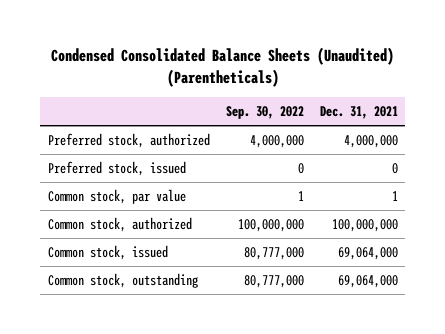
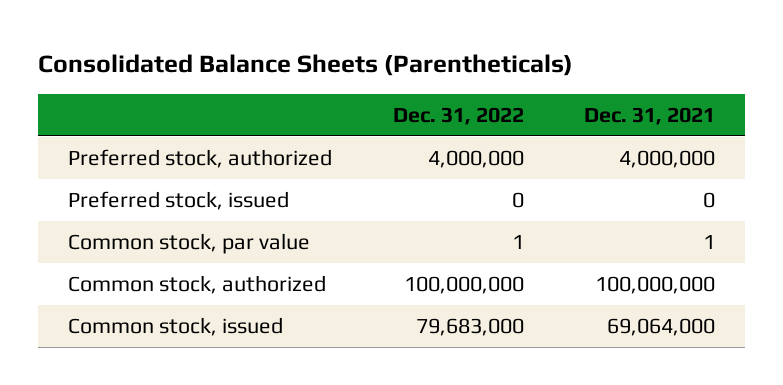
[50,47,394,88] Condensed Consolidated Balance Sheets (Unaudited) (Parentheticals) -> [38,53,574,76] Consolidated Balance Sheets (Parentheticals)
[225,106,304,120] Sep. 30, 2022 -> none
none -> [392,106,524,125] Dec. 31, 2022
[47,273,198,289] Common stock, outstanding -> none

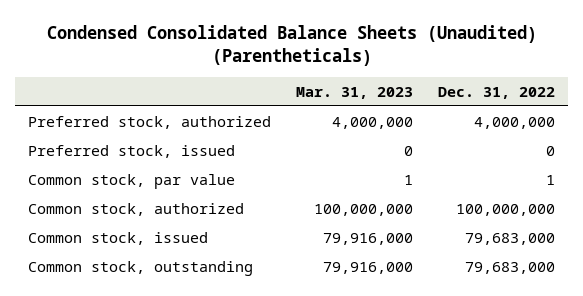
[38,53,574,76] Consolidated Balance Sheets (Parentheticals) -> [46,24,537,66] Condensed Consolidated Balance Sheets (Unaudited) (Parentheticals)
[583,106,715,125] Dec. 31, 2021 -> none
none -> [296,86,414,99] Mar. 31, 2023
none -> [27,260,253,276] Common stock, outstanding

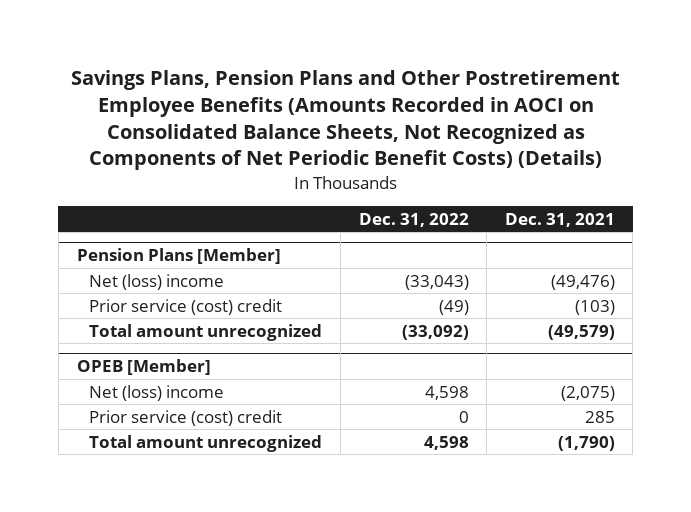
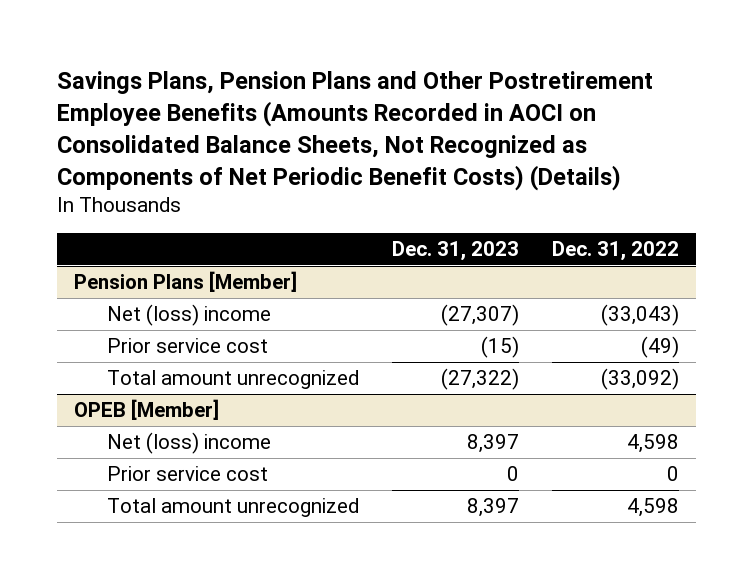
[504,212,615,227] Dec. 31, 2021 -> none
none -> [391,241,519,262] Dec. 31, 2023
[89,298,283,315] Prior service (cost) credit -> [106,338,268,354] Prior service cost
[89,409,283,426] Prior service (cost) credit -> [106,466,268,482] Prior service cost

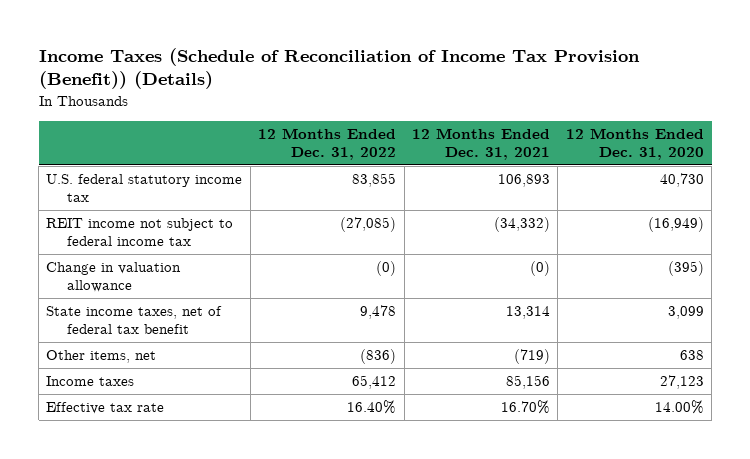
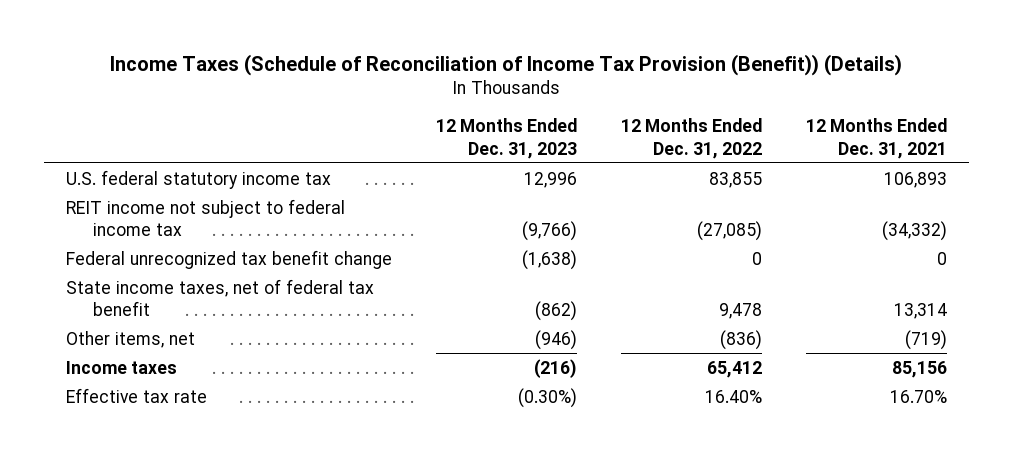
[565,127,704,160] 12 Months Ended Dec. 31, 2020 -> none
none -> [435,118,577,159] 12 Months Ended Dec. 31, 2023
[46,262,182,293] Change in valuation allowance -> none
none -> [65,249,392,269] Federal unrecognized tax benefit change

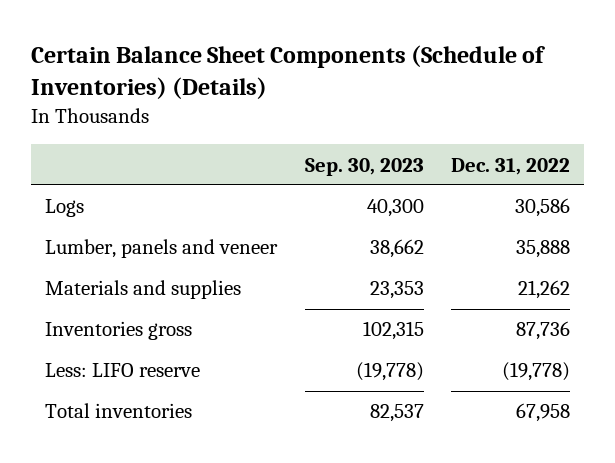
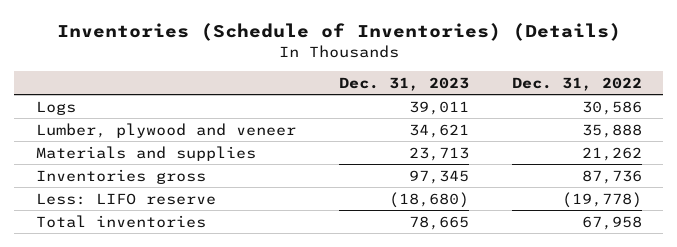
[31,45,546,100] Certain Balance Sheet Components (Schedule of Inventories) (Details) -> [56,22,621,41] Inventories (Schedule of Inventories) (Details)
[304,157,424,176] Sep. 30, 2023 -> none
none -> [338,76,469,91] Dec. 31, 2023
[45,239,279,259] Lumber, panels and veneer -> [35,122,296,138] Lumber, plywood and veneer

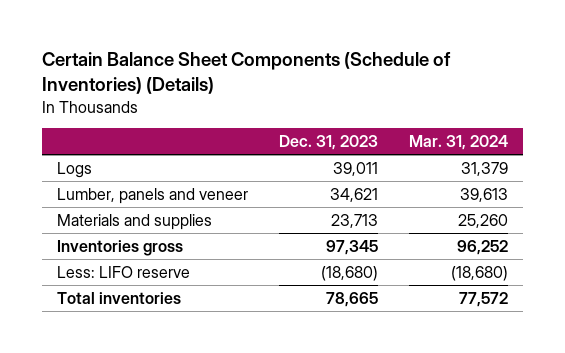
[56,22,621,41] Inventories (Schedule of Inventories) (Details) -> [41,52,451,95] Certain Balance Sheet Components (Schedule of Inventories) (Details)
[511,76,642,91] Dec. 31, 2022 -> none
none -> [408,135,508,151] Mar. 31, 2024
[35,122,296,138] Lumber, plywood and veneer -> [57,187,249,204] Lumber, panels and veneer

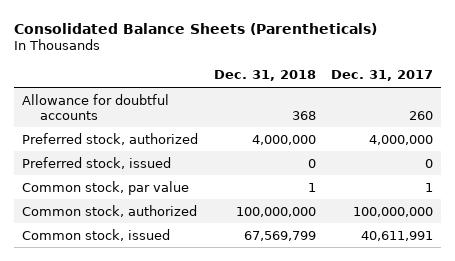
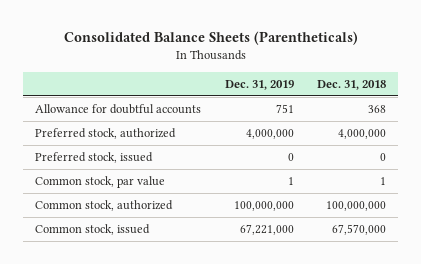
[331,70,434,82] Dec. 31, 2017 -> none
none -> [224,79,294,90] Dec. 31, 2019
[243,230,316,241] 67,569,799 -> [332,224,387,236] 67,570,000

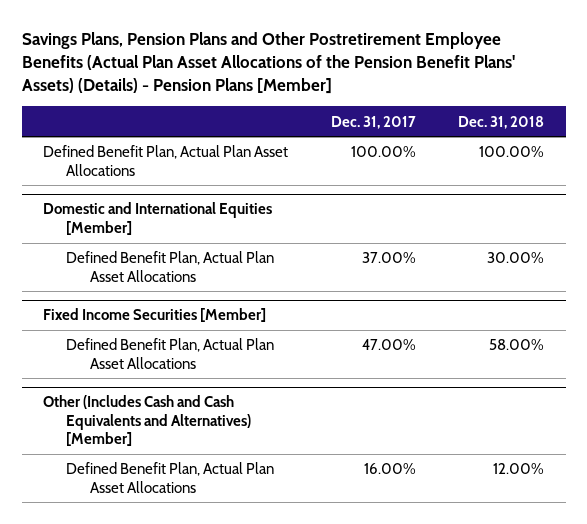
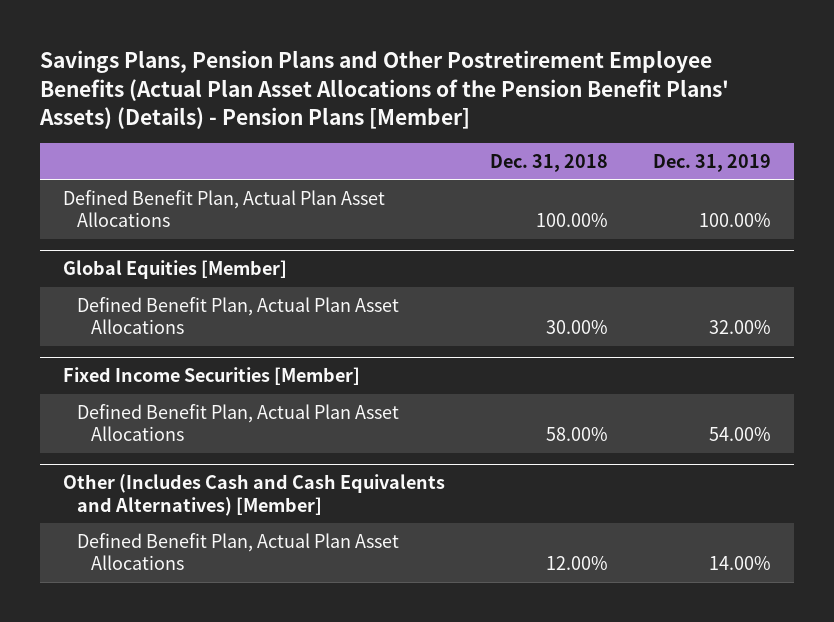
[330,115,416,129] Dec. 31, 2017 -> none
none -> [653,153,772,172] Dec. 31, 2019
[42,202,272,235] Domestic and International Equities [Member] -> [62,260,287,280] Global Equities [Member]

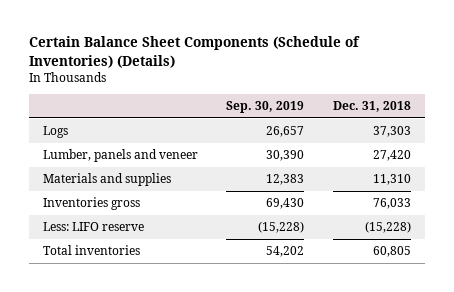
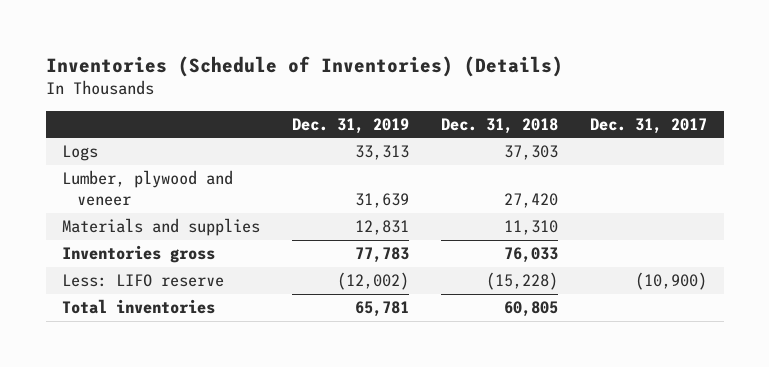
[29,36,361,68] Certain Balance Sheet Components (Schedule of Inventories) (Details) -> [45,55,563,77] Inventories (Schedule of Inventories) (Details)
[226,100,305,113] Sep. 30, 2019 -> none
none -> [292,117,410,134] Dec. 31, 2019
none -> [590,117,708,134] Dec. 31, 2017
[43,149,199,163] Lumber, panels and veneer -> [61,170,233,207] Lumber, plywood and veneer

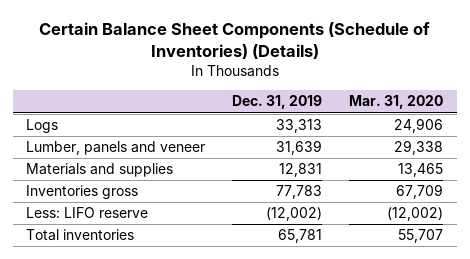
[45,55,563,77] Inventories (Schedule of Inventories) (Details) -> [38,21,430,59] Certain Balance Sheet Components (Schedule of Inventories) (Details)
[441,117,559,134] Dec. 31, 2018 -> none
[590,117,708,134] Dec. 31, 2017 -> none
none -> [349,95,444,110] Mar. 31, 2020
[61,170,233,207] Lumber, plywood and veneer -> [26,141,206,156] Lumber, panels and veneer

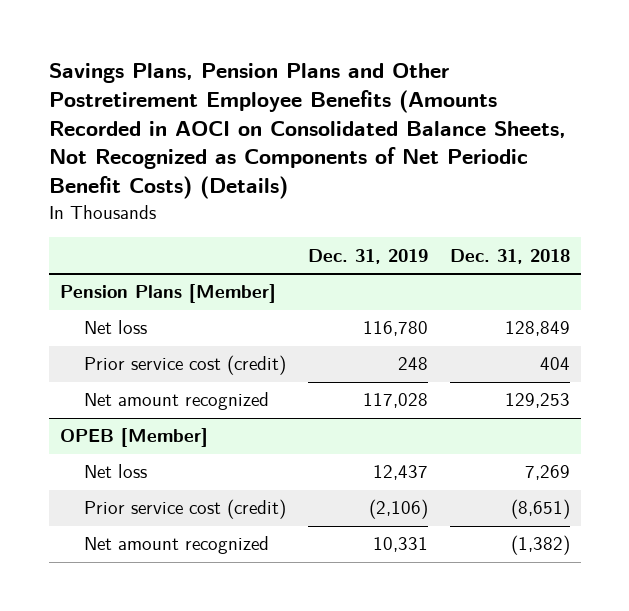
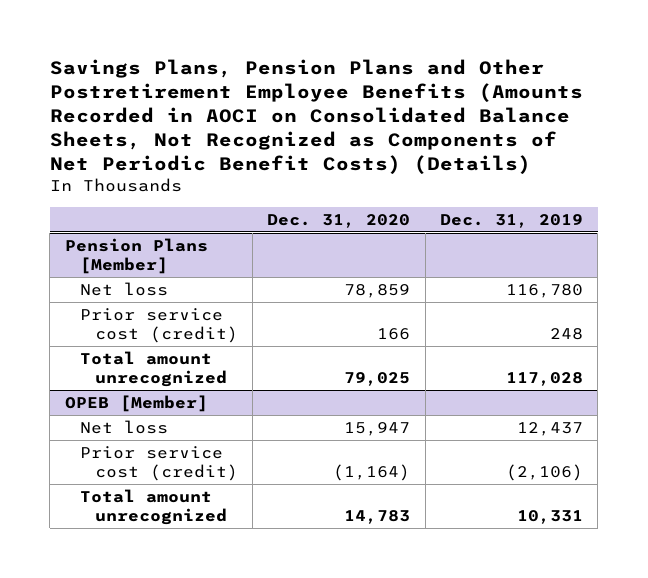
[449,248,570,264] Dec. 31, 2018 -> none
none -> [267,213,411,228] Dec. 31, 2020
[84,392,270,411] Net amount recognized -> [79,350,227,388] Total amount unrecognized
[84,536,270,555] Net amount recognized -> [79,488,227,526] Total amount unrecognized

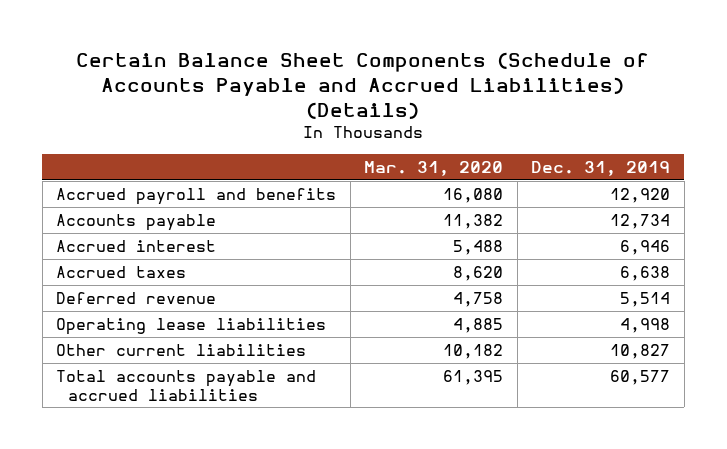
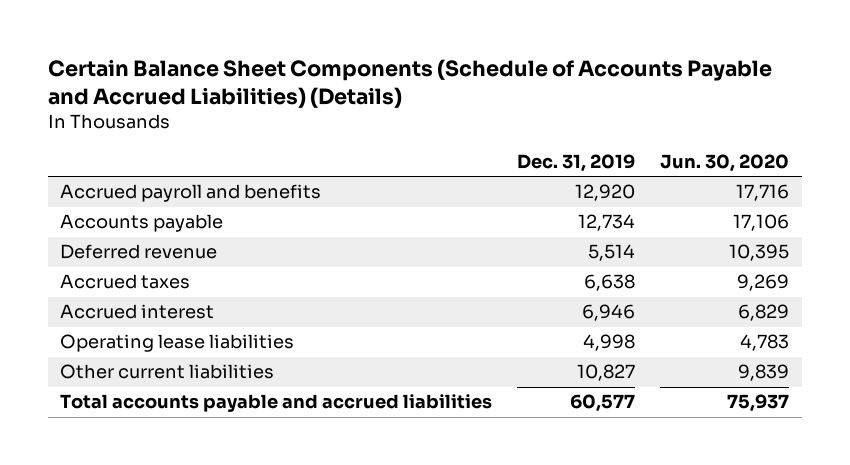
[364,161,504,177] Mar. 31, 2020 -> none
none -> [660,153,790,172] Jun. 30, 2020
[56,265,187,278] Accrued taxes -> [60,274,191,290] Accrued taxes
[56,239,217,252] Accrued interest -> [60,304,215,320] Accrued interest

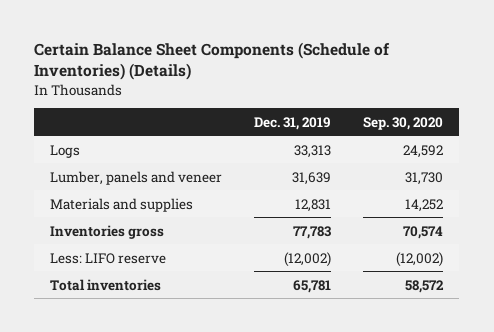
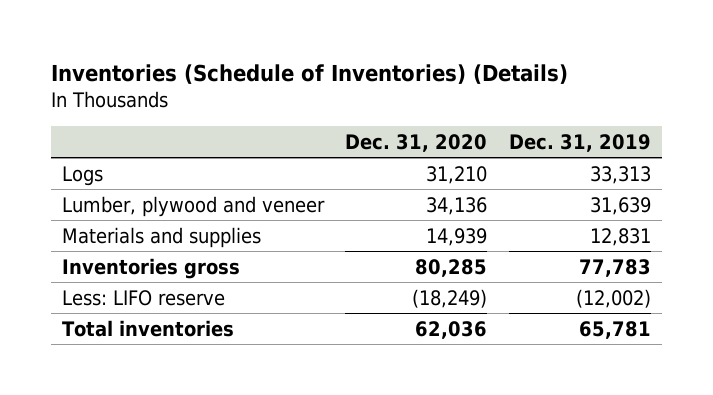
[34,42,391,81] Certain Balance Sheet Components (Schedule of Inventories) (Details) -> [50,63,568,84] Inventories (Schedule of Inventories) (Details)
[363,116,444,130] Sep. 30, 2020 -> none
none -> [345,133,488,152] Dec. 31, 2020
[50,170,223,185] Lumber, panels and veneer -> [61,195,325,217] Lumber, plywood and veneer

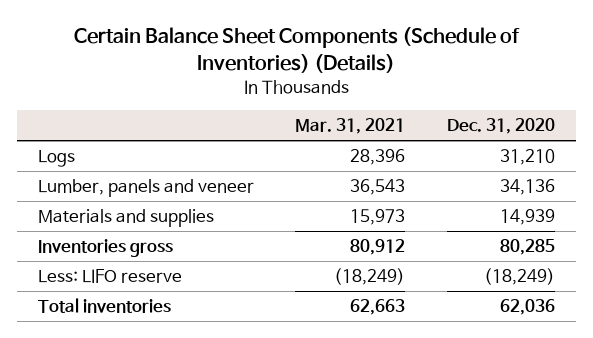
[50,63,568,84] Inventories (Schedule of Inventories) (Details) -> [74,27,521,73] Certain Balance Sheet Components (Schedule of Inventories) (Details)
[509,133,652,152] Dec. 31, 2019 -> none
none -> [295,118,406,135] Mar. 31, 2021
[61,195,325,217] Lumber, plywood and veneer -> [37,179,254,198] Lumber, panels and veneer

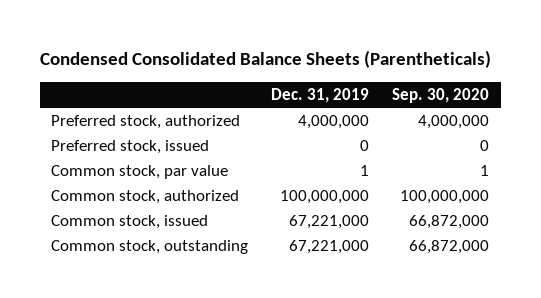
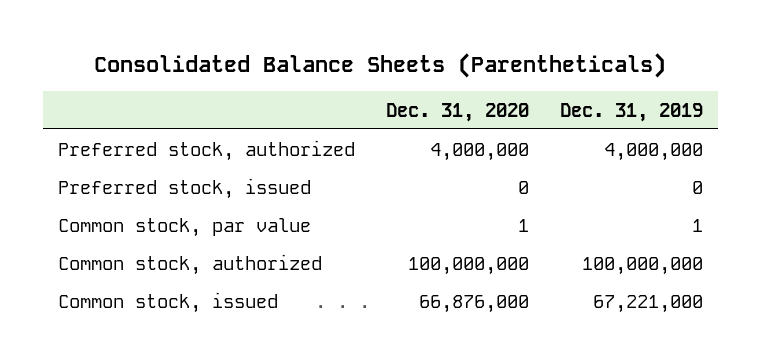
[39,50,491,69] Condensed Consolidated Balance Sheets (Parentheticals) -> [94,53,667,79] Consolidated Balance Sheets (Parentheticals)
[392,87,490,103] Sep. 30, 2020 -> none
none -> [385,102,529,122] Dec. 31, 2020
[51,239,249,254] Common stock, outstanding -> none

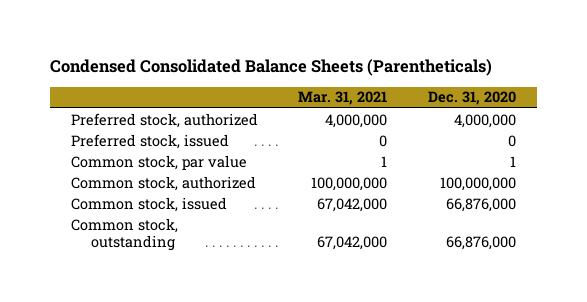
[94,53,667,79] Consolidated Balance Sheets (Parentheticals) -> [50,59,493,77] Condensed Consolidated Balance Sheets (Parentheticals)
[559,102,703,122] Dec. 31, 2019 -> none
none -> [298,91,388,106] Mar. 31, 2021
none -> [70,217,178,251] Common stock, outstanding

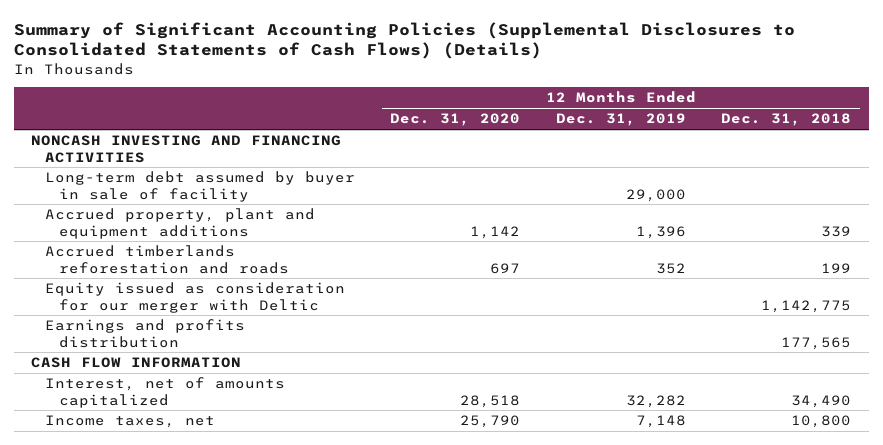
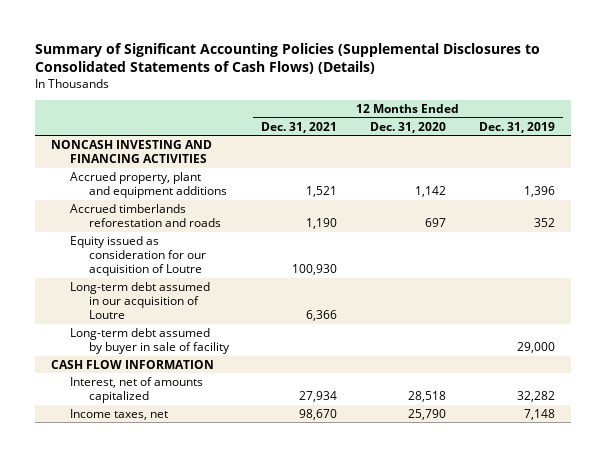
[721,113,852,127] Dec. 31, 2018 -> none
none -> [261,121,338,133] Dec. 31, 2021
[44,319,245,348] Earnings and profits distribution -> none
[44,282,345,313] Equity issued as consideration for our merger with Deltic -> [70,235,206,277] Equity issued as consideration for our acquisition of Loutre
none -> [70,281,211,320] Long-term debt assumed in our acquisition of Loutre
[44,171,355,202] Long-term debt assumed by buyer in sale of facility -> [70,327,230,355] Long-term debt assumed by buyer in sale of facility

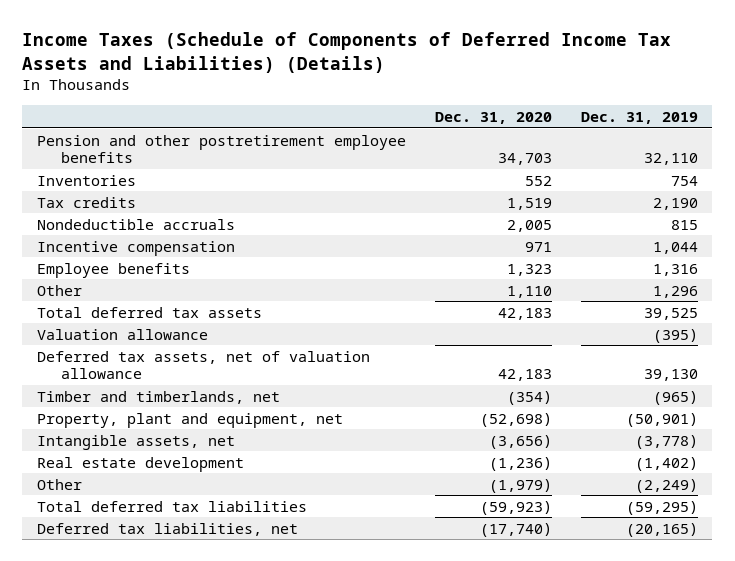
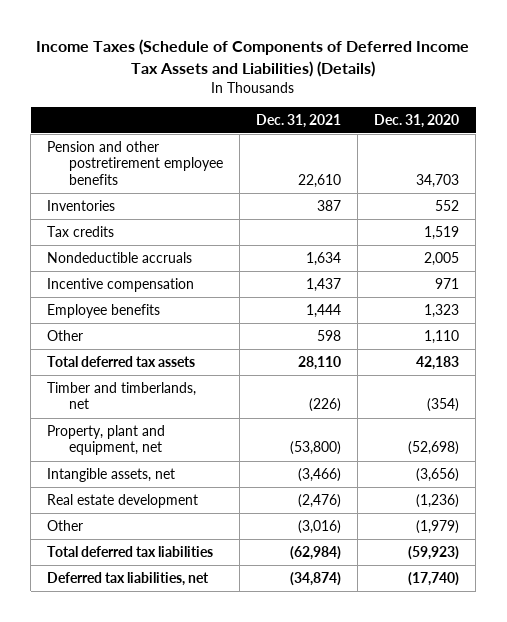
[580,111,698,124] Dec. 31, 2019 -> none
none -> [256,113,342,128] Dec. 31, 2021
[36,328,208,340] Valuation allowance -> none
[36,350,370,380] Deferred tax assets, net of valuation allowance -> none

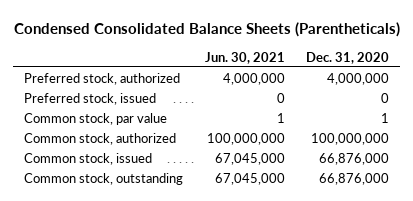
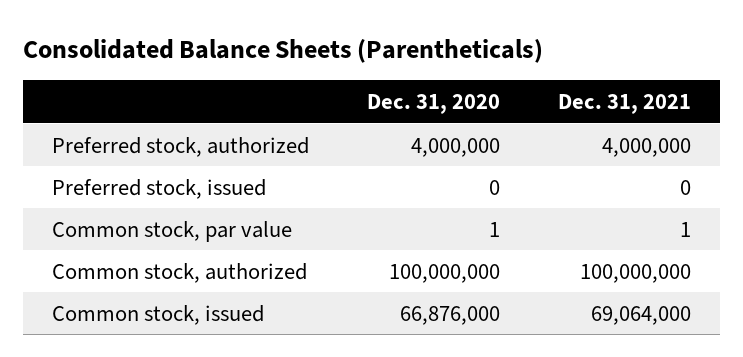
[13,21,400,37] Condensed Consolidated Balance Sheets (Parentheticals) -> [22,38,543,63] Consolidated Balance Sheets (Parentheticals)
[204,51,285,64] Jun. 30, 2021 -> none
none -> [558,94,692,115] Dec. 31, 2021
[24,172,184,185] Common stock, outstanding -> none

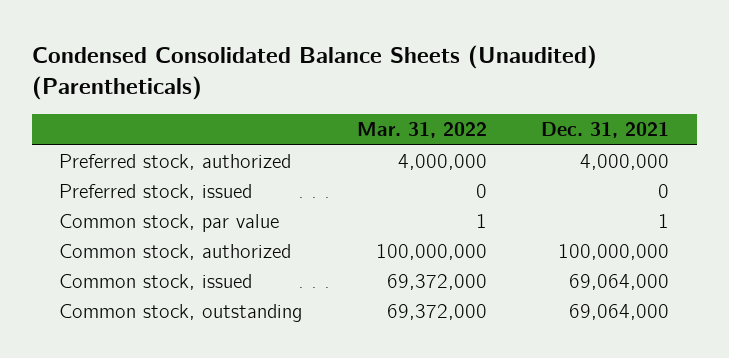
[22,38,543,63] Consolidated Balance Sheets (Parentheticals) -> [32,45,598,101] Condensed Consolidated Balance Sheets (Unaudited) (Parentheticals)
[367,94,501,115] Dec. 31, 2020 -> none
none -> [356,122,487,139] Mar. 31, 2022
none -> [59,304,303,323] Common stock, outstanding

